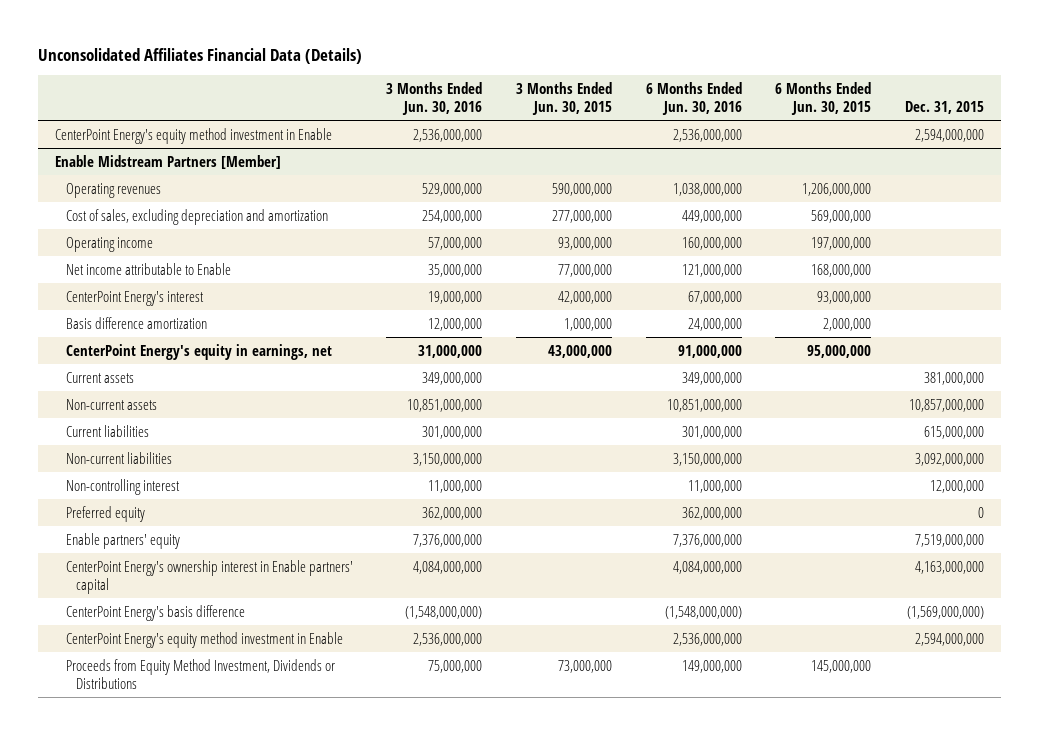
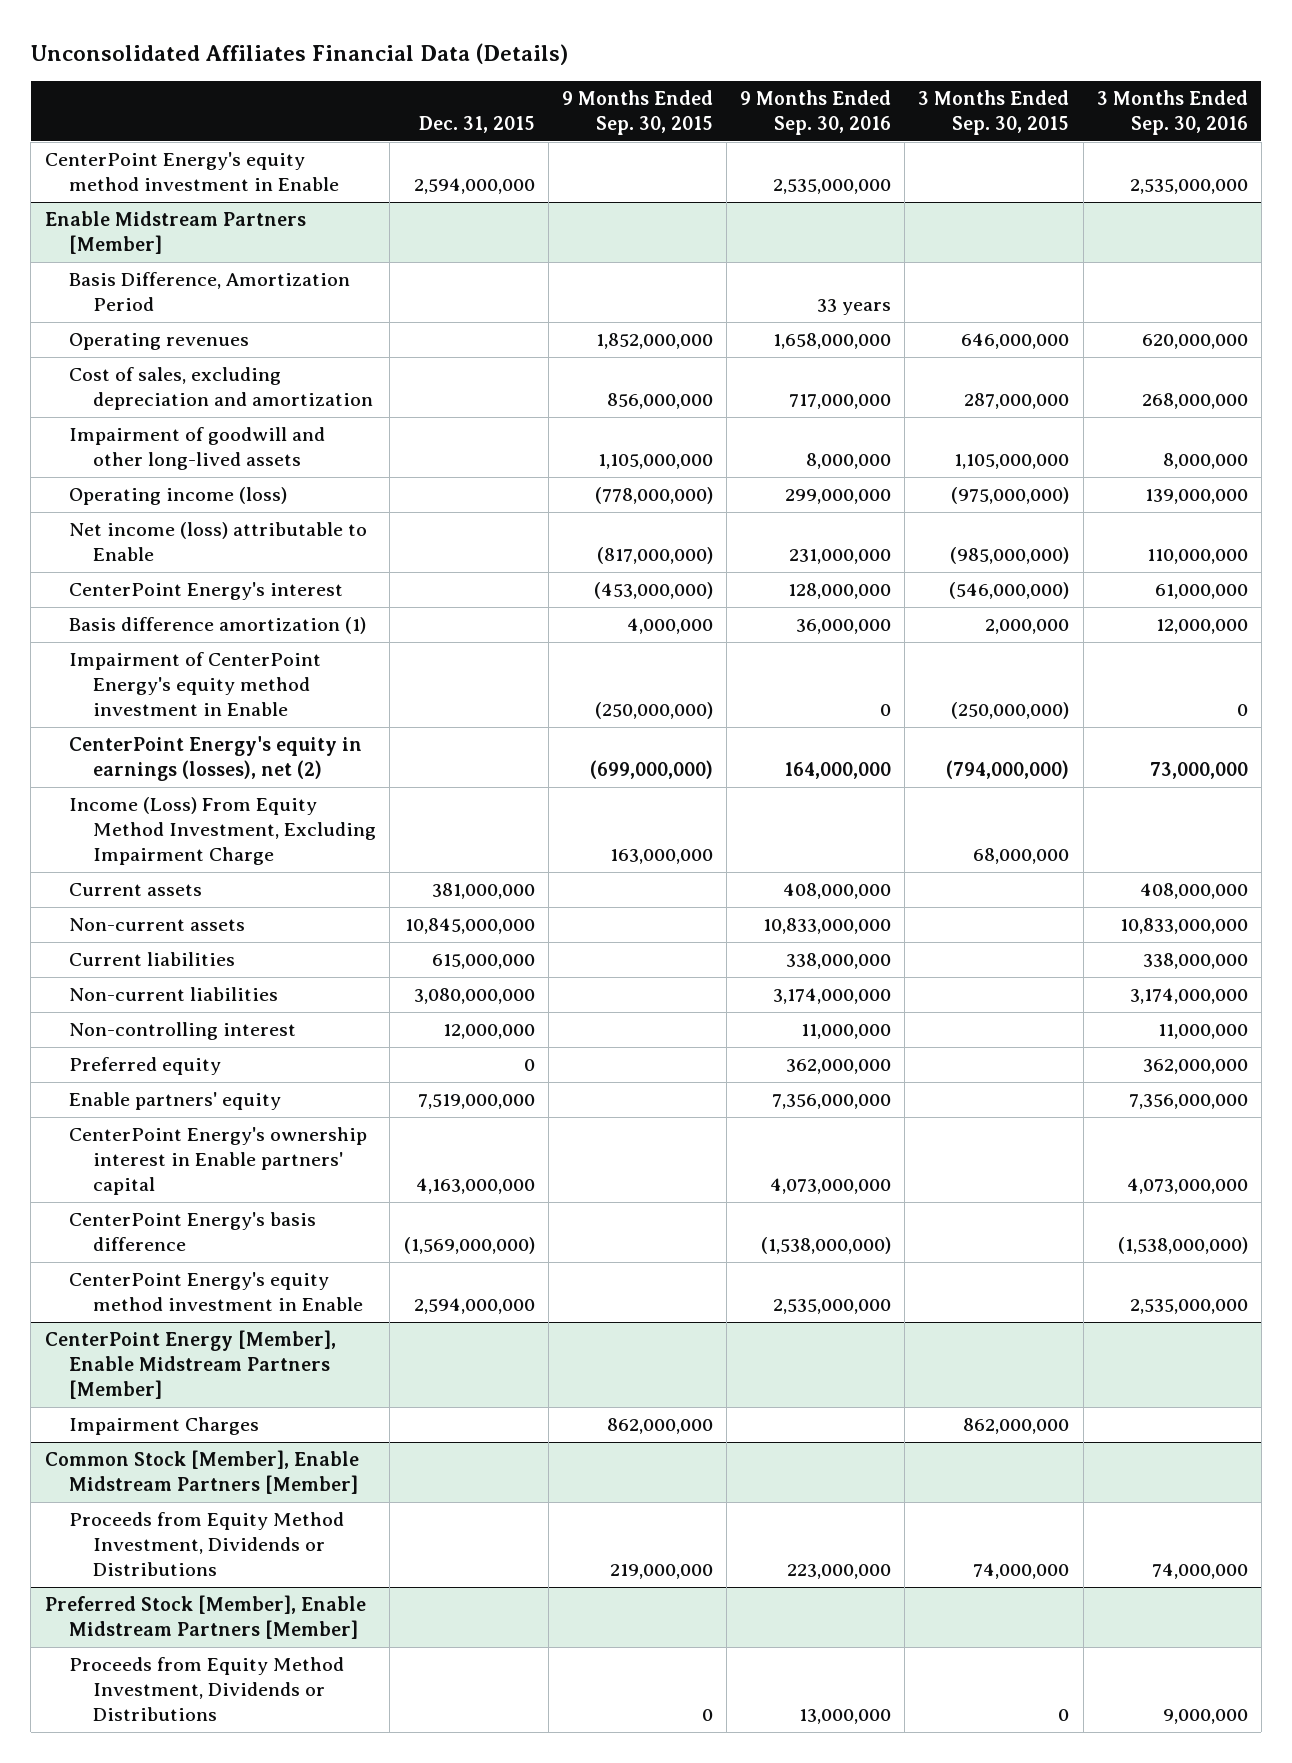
[386,81,483,115] 3 Months Ended Jun. 30, 2016 -> none
[515,81,612,115] 3 Months Ended Jun. 30, 2015 -> none
[645,81,742,115] 6 Months Ended Jun. 30, 2016 -> none
[775,81,872,115] 6 Months Ended Jun. 30, 2015 -> none
none -> [561,89,713,135] 9 Months Ended Sep. 30, 2015
none -> [740,89,892,135] 9 Months Ended Sep. 30, 2016
none -> [918,89,1070,135] 3 Months Ended Sep. 30, 2015
none -> [1096,89,1248,135] 3 Months Ended Sep. 30, 2016
none -> [68,272,350,312] Basis Difference, Amortization Period
none -> [68,427,325,471] Impairment of goodwill and other long-lived assets
[65,236,153,252] Operating income -> [68,487,287,506] Operating income (loss)
[65,262,231,275] Net income attributable to Enable -> [68,522,367,562] Net income (loss) attributable to Enable
[65,316,207,329] Basis difference amortization -> [68,617,366,635] Basis difference amortization (1)
none -> [68,652,321,717] Impairment of CenterPoint Energy's equity method investment in Enable
[65,343,332,360] CenterPoint Energy's equity in earnings, net -> [68,736,362,782] CenterPoint Energy's equity in earnings (losses), net (2)
none -> [68,797,377,866] Income (Loss) From Equity Method Investment, Excluding Impairment Charge
[908,398,984,412] 10,857,000,000 -> [404,918,535,935] 10,845,000,000
[914,452,984,466] 3,092,000,000 -> [413,988,535,1005] 3,080,000,000
[65,658,335,689] Proceeds from Equity Method Investment, Dividends or Distributions -> none
none -> [44,1330,336,1400] CenterPoint Energy [Member], Enable Midstream Partners [Member]
none -> [68,1417,259,1436] Impairment Charges
none -> [44,1450,359,1495] Common Stock [Member], Enable Midstream Partners [Member]
none -> [68,1512,344,1577] Proceeds from Equity Method Investment, Dividends or Distributions
none -> [44,1595,366,1640] Preferred Stock [Member], Enable Midstream Partners [Member]
none -> [68,1657,344,1722] Proceeds from Equity Method Investment, Dividends or Distributions

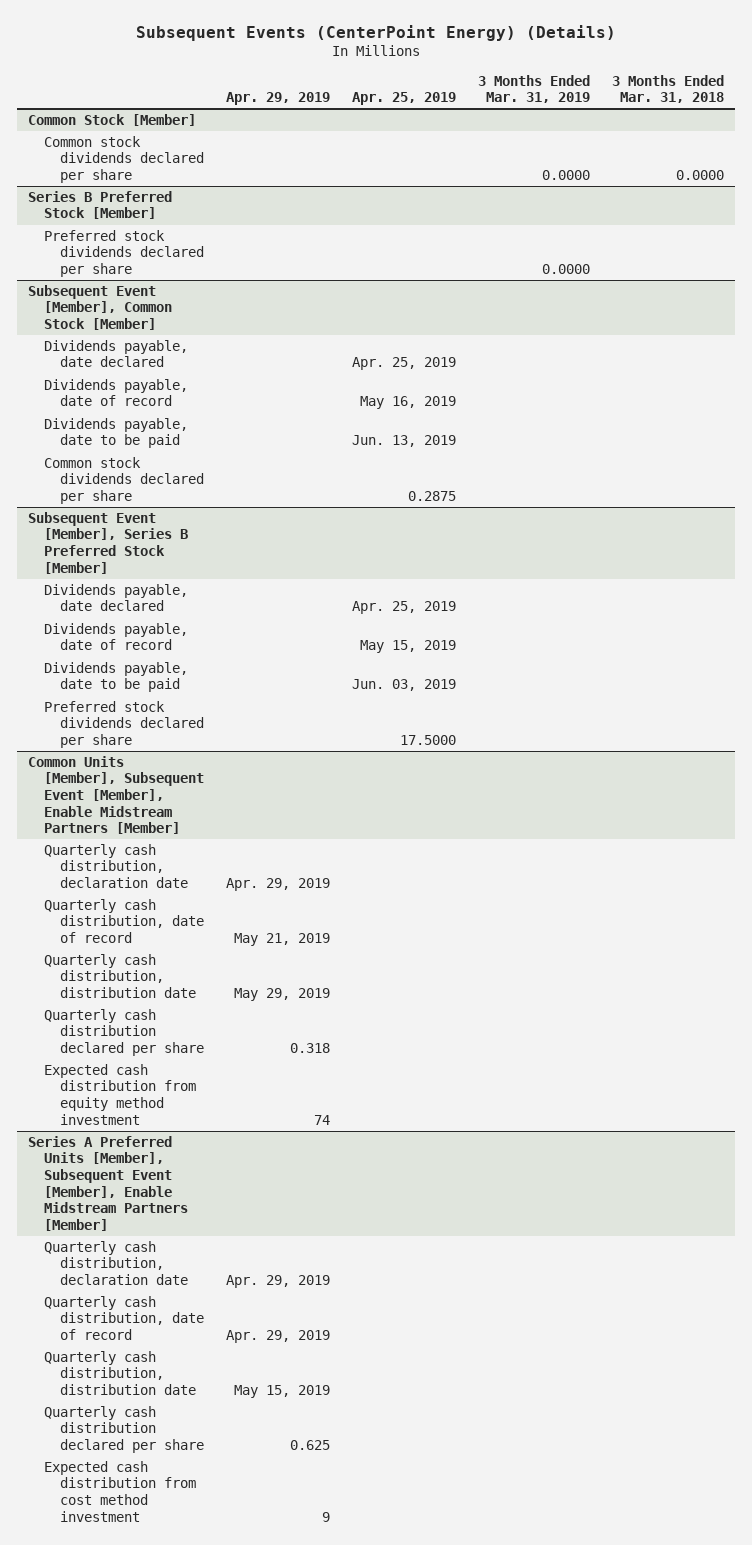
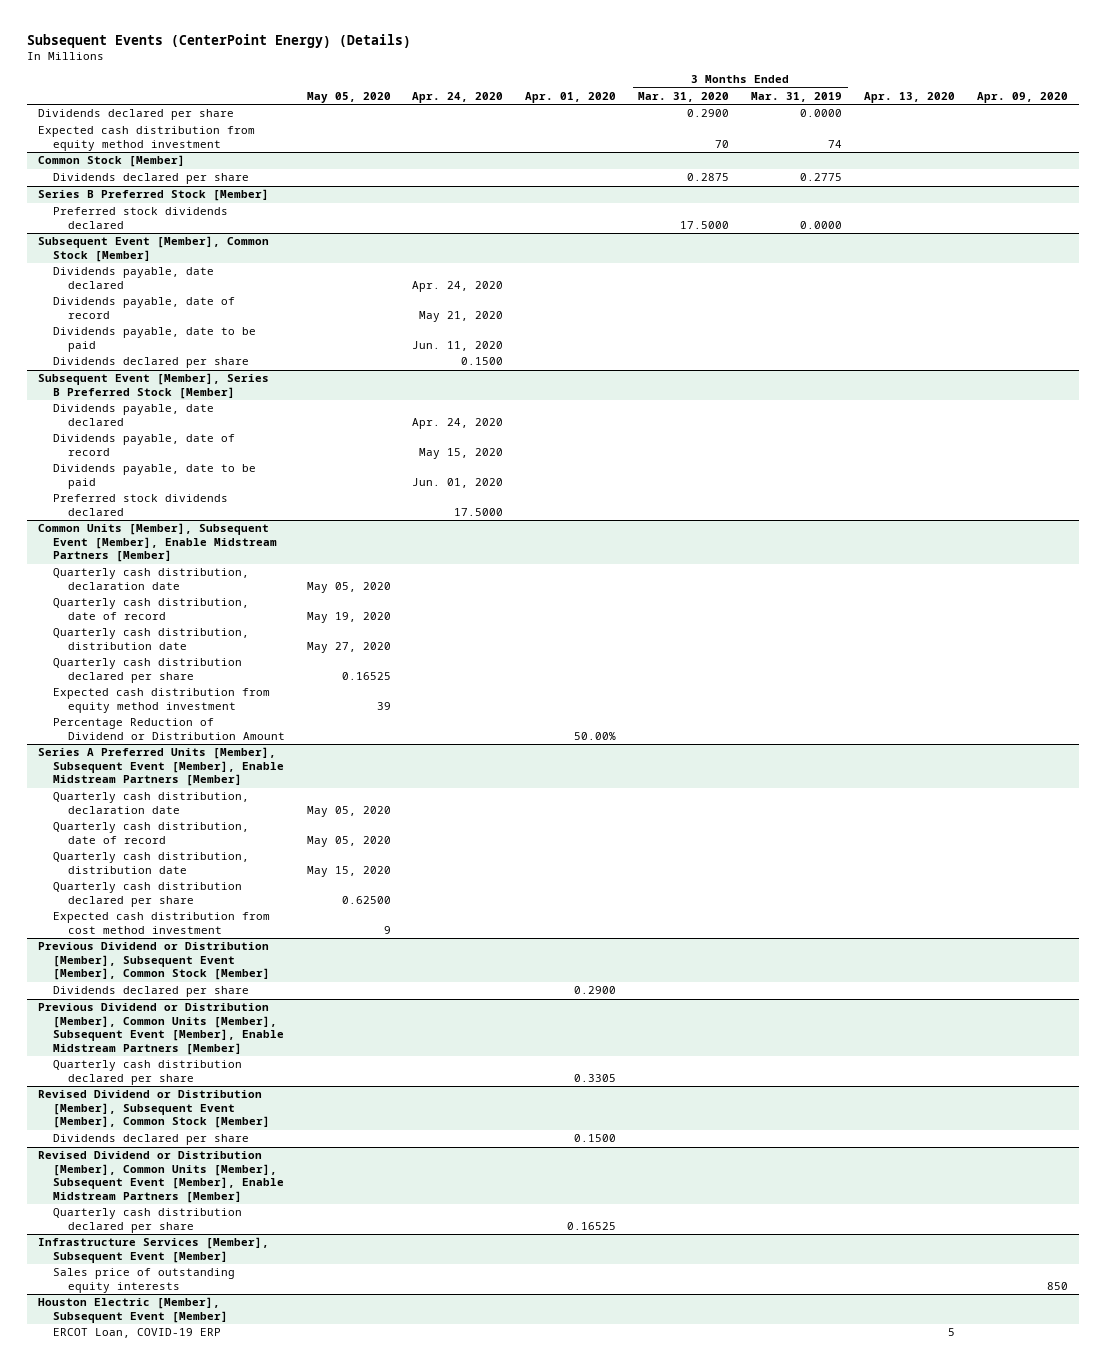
[225,92,330,106] Apr. 29, 2019 -> none
[351,92,456,106] Apr. 25, 2019 -> none
[611,74,724,104] 3 Months Ended Mar. 31, 2018 -> none
none -> [306,91,391,103] May 05, 2020
none -> [412,91,504,103] Apr. 24, 2020
none -> [525,91,617,103] Apr. 01, 2020
none -> [638,91,730,102] Mar. 31, 2020
none -> [864,91,956,103] Apr. 13, 2020
none -> [976,91,1068,103] Apr. 09, 2020
none -> [38,109,235,121] Dividends declared per share
none -> [38,126,256,151] Expected cash distribution from equity method investment
[43,135,204,184] Common stock dividends declared per share -> [52,173,249,185] Dividends declared per share
[541,170,590,181] 0.0000 -> [800,173,843,182] 0.2775
[43,229,204,278] Preferred stock dividends declared per share -> [52,207,228,229] Preferred stock dividends declared
[43,456,204,505] Common stock dividends declared per share -> [52,357,249,369] Dividends declared per share
[43,700,204,749] Preferred stock dividends declared per share -> [52,494,228,516] Preferred stock dividends declared
none -> [52,718,285,740] Percentage Reduction of Dividend or Distribution Amount
none -> [38,942,270,981] Previous Dividend or Distribution [Member], Subsequent Event [Member], Common Stock [Member]
none -> [52,986,249,998] Dividends declared per share
none -> [38,1003,284,1055] Previous Dividend or Distribution [Member], Common Units [Member], Subsequent Event [Member], Enable Midstream Partners [Member]
none -> [52,1060,242,1085] Quarterly cash distribution declared per share
none -> [38,1090,270,1129] Revised Dividend or Distribution [Member], Subsequent Event [Member], Common Stock [Member]
none -> [52,1134,249,1146] Dividends declared per share
none -> [38,1151,284,1203] Revised Dividend or Distribution [Member], Common Units [Member], Subsequent Event [Member], Enable Midstream Partners [Member]
none -> [52,1208,242,1233] Quarterly cash distribution declared per share
none -> [38,1237,270,1263] Infrastructure Services [Member], Subsequent Event [Member]
none -> [52,1268,235,1293] Sales price of outstanding equity interests
none -> [38,1297,228,1323] Houston Electric [Member], Subsequent Event [Member]
none -> [52,1328,221,1339] ERCOT Loan, COVID-19 ERP

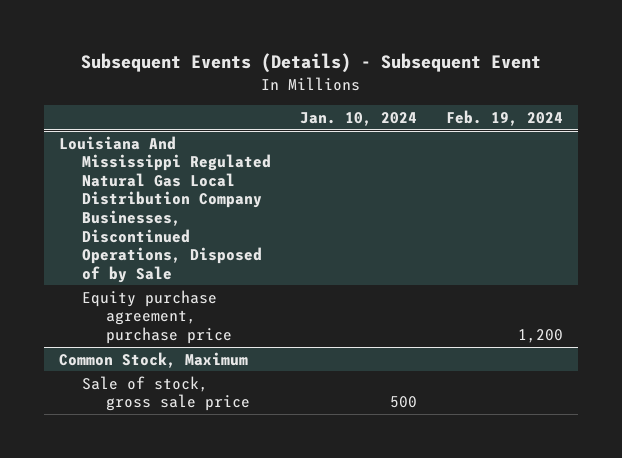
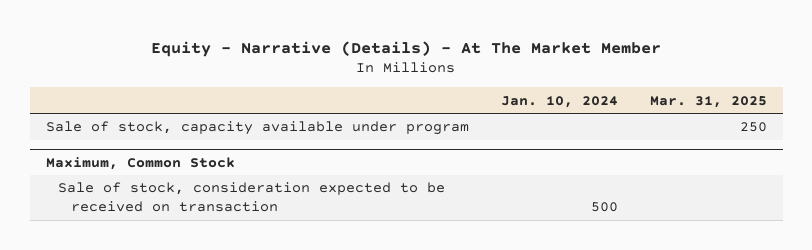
[80,53,541,74] Subsequent Events (Details) - Subsequent Event -> [151,40,662,57] Equity - Narrative (Details) - At The Market Member
[446,109,564,126] Feb. 19, 2024 -> none
none -> [649,95,767,108] Mar. 31, 2025
[58,135,272,283] Louisiana And Mississippi Regulated Natural Gas Local Distribution Company Businesses, Discontinued Operations, Disposed of by Sale -> none
[82,289,232,344] Equity purchase agreement, purchase price -> none
none -> [45,121,469,136] Sale of stock, capacity available under program
[58,351,248,368] Common Stock, Maximum -> [45,156,235,170] Maximum, Common Stock
[82,375,250,412] Sale of stock, gross sale price -> [58,182,446,213] Sale of stock, consideration expected to be received on transaction

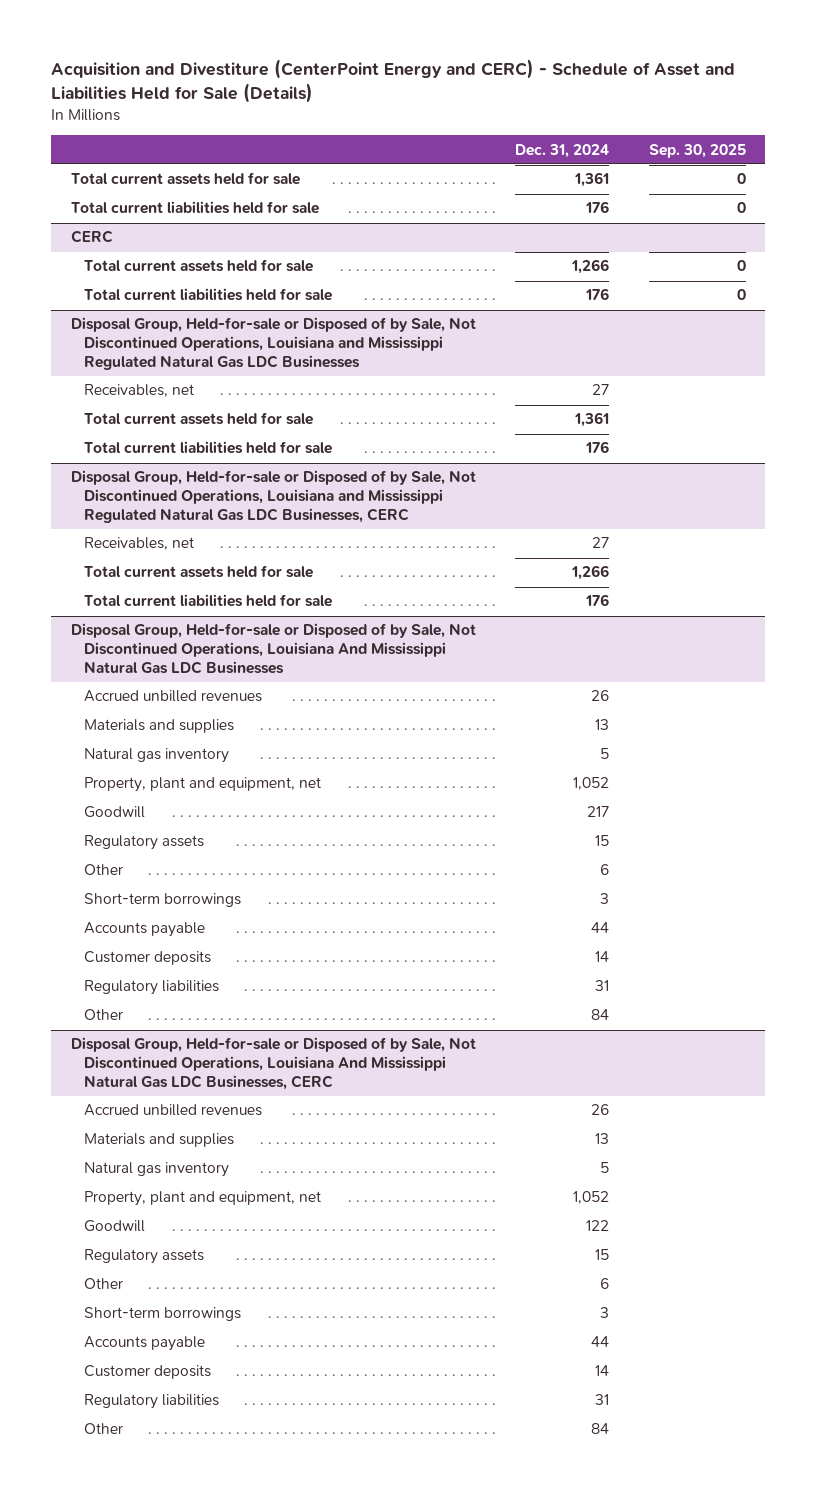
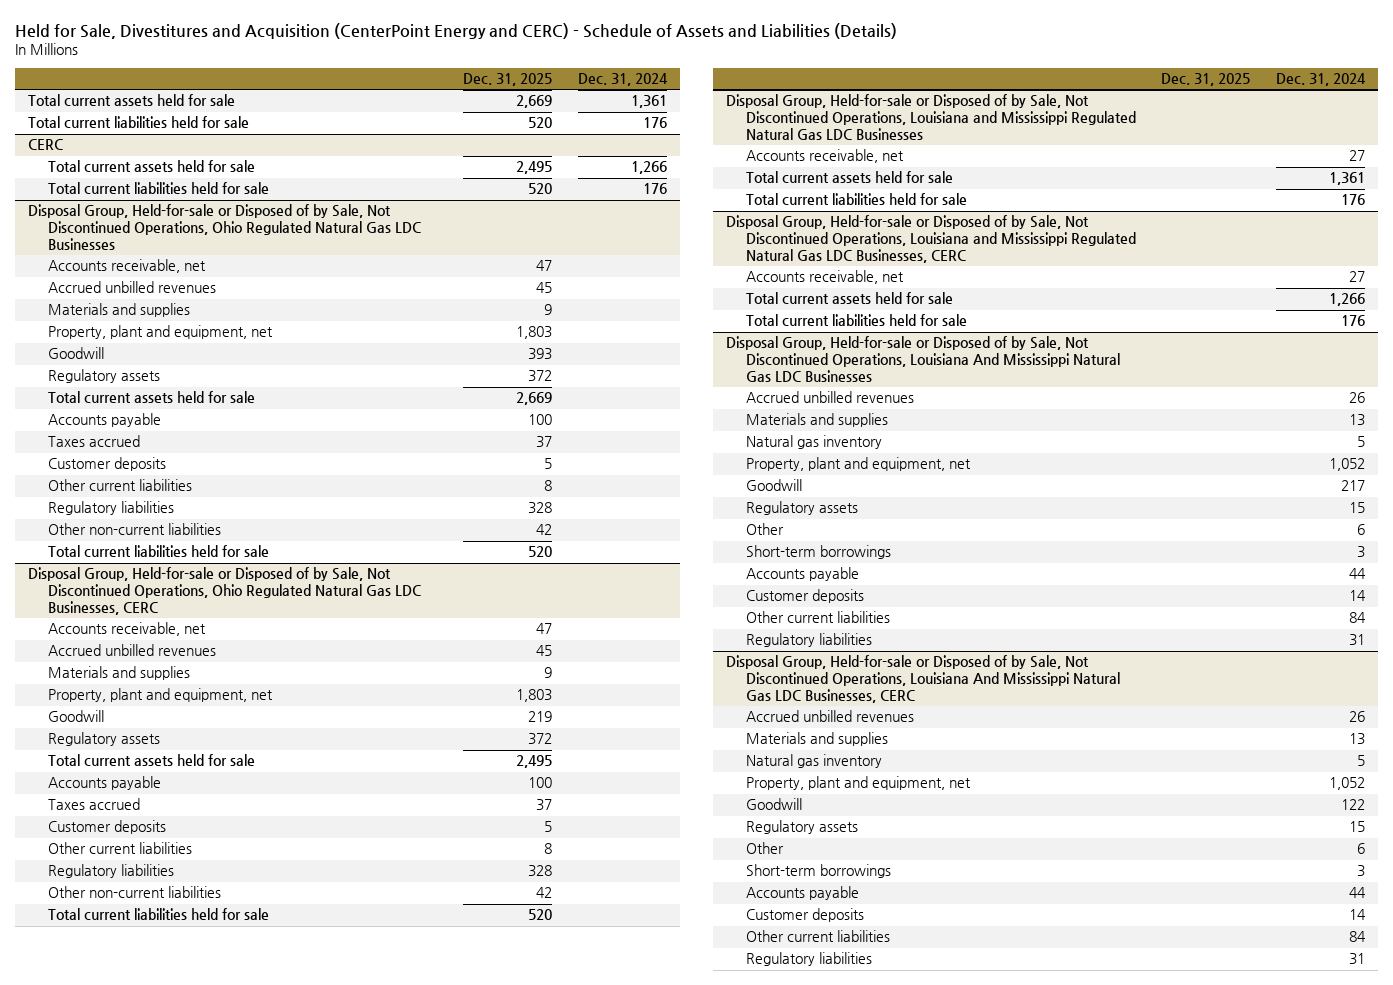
[51,59,736,103] Acquisition and Divestiture (CenterPoint Energy and CERC) - Schedule of Asset and Liabilities Held for Sale (Details) -> [15,23,898,40] Held for Sale, Divestitures and Acquisition (CenterPoint Energy and CERC) - Schedule of Assets and Liabilities (Details)
[648,143,746,158] Sep. 30, 2025 -> none
none -> [463,73,553,87] Dec. 31, 2025
none -> [28,204,421,251] Disposal Group, Held-for-sale or Disposed of by Sale, Not Discontinued Operations, Ohio Regulated Natural Gas LDC Businesses
none -> [47,259,206,274] Accounts receivable, net
none -> [47,281,216,294] Accrued unbilled revenues
none -> [47,303,190,318] Materials and supplies
none -> [47,325,273,340] Property, plant and equipment, net
none -> [47,347,104,360] Goodwill
none -> [47,369,160,384] Regulatory assets
none -> [47,391,255,404] Total current assets held for sale
none -> [47,413,161,428] Accounts payable
none -> [47,435,140,448] Taxes accrued
none -> [47,457,166,472] Customer deposits
none -> [47,479,192,492] Other current liabilities
none -> [47,501,174,516] Regulatory liabilities
none -> [47,523,221,536] Other non-current liabilities
none -> [47,545,269,558] Total current liabilities held for sale
none -> [28,567,421,616] Disposal Group, Held-for-sale or Disposed of by Sale, Not Discontinued Operations, Ohio Regulated Natural Gas LDC Businesses, CERC
none -> [47,622,206,637] Accounts receivable, net
none -> [47,644,216,657] Accrued unbilled revenues
none -> [47,666,190,681] Materials and supplies
none -> [47,688,273,703] Property, plant and equipment, net
none -> [47,710,104,723] Goodwill
none -> [47,732,160,747] Regulatory assets
none -> [47,754,255,767] Total current assets held for sale
none -> [47,776,161,791] Accounts payable
none -> [47,798,140,811] Taxes accrued
none -> [47,820,166,835] Customer deposits
none -> [47,842,192,855] Other current liabilities
none -> [47,864,174,879] Regulatory liabilities
none -> [47,886,221,899] Other non-current liabilities
none -> [47,908,269,921] Total current liabilities held for sale
[83,384,194,398] Receivables, net -> [745,149,904,164] Accounts receivable, net
[83,537,194,551] Receivables, net -> [745,270,904,285] Accounts receivable, net
none -> [745,611,890,624] Other current liabilities
[83,1009,123,1021] Other -> none
none -> [745,930,890,943] Other current liabilities
[83,1423,123,1435] Other -> none

